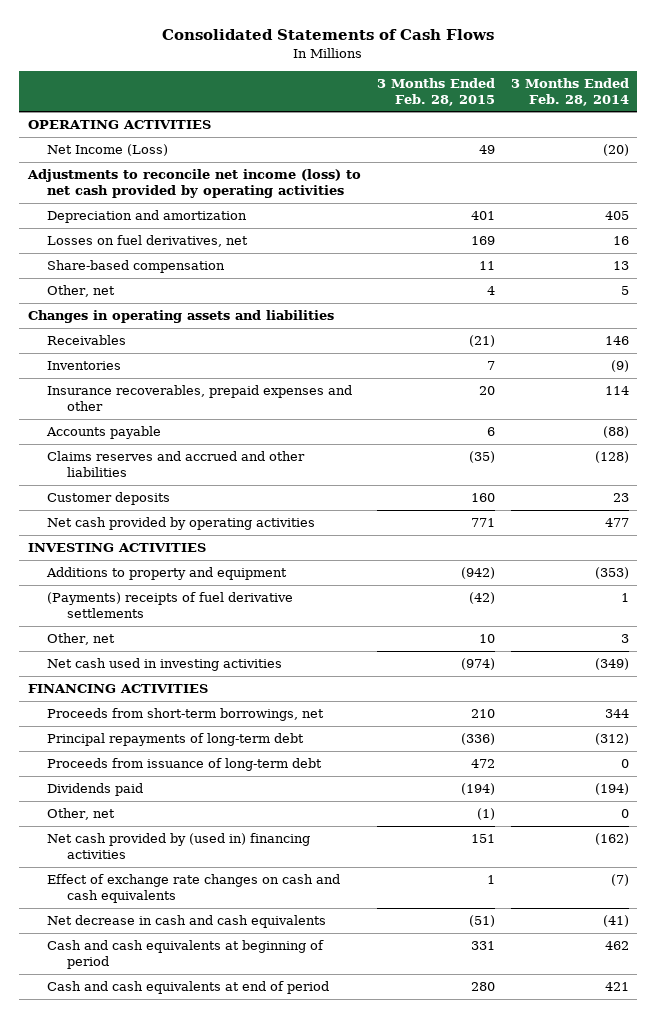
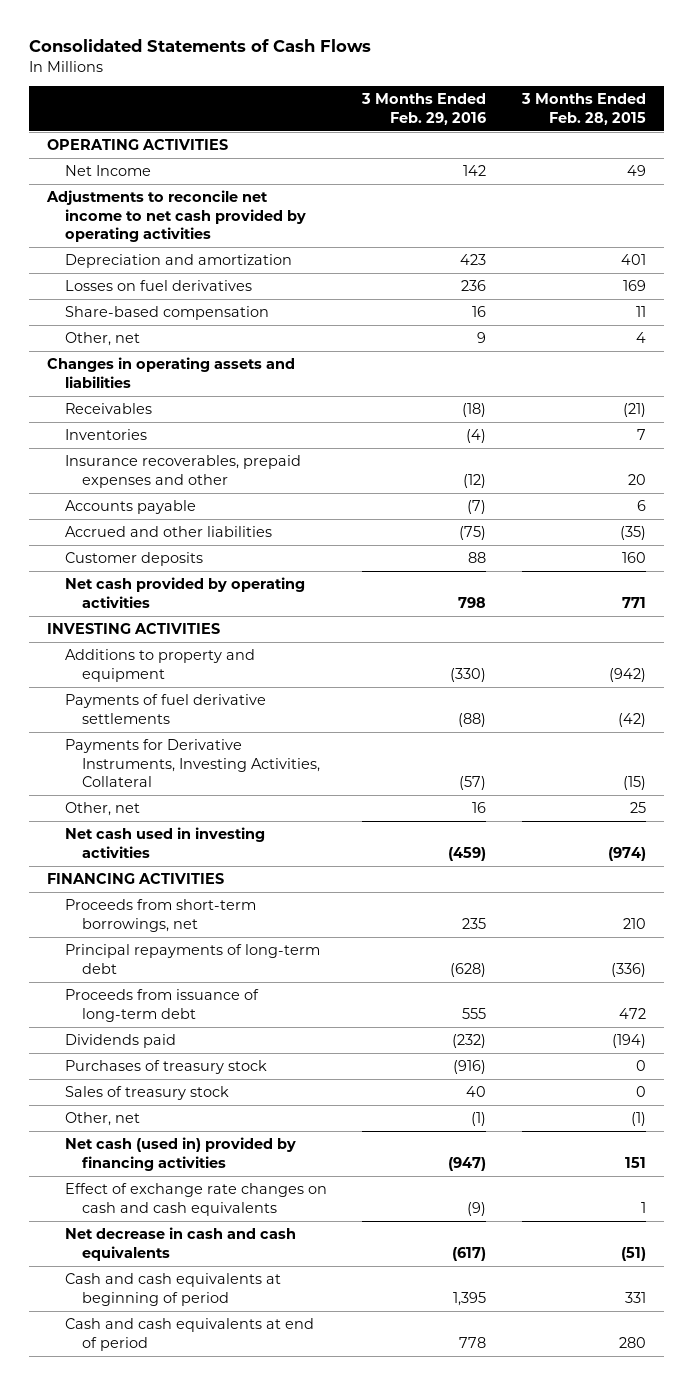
[511,78,630,106] 3 Months Ended Feb. 28, 2014 -> none
none -> [361,93,487,125] 3 Months Ended Feb. 29, 2016
[47,144,169,157] Net Income (Loss) -> [64,165,151,177] Net Income
[26,169,361,198] Adjustments to reconcile net income (loss) to net cash provided by operating activities -> [46,190,306,243] Adjustments to reconcile net income to net cash provided by operating activities
[47,235,249,248] Losses on fuel derivatives, net -> [64,280,252,292] Losses on fuel derivatives
[47,451,306,477] Claims reserves and accrued and other liabilities -> [64,526,272,538] Accrued and other liabilities
[47,592,294,618] (Payments) receipts of fuel derivative settlements -> [64,694,266,724] Payments of fuel derivative settlements
none -> [64,739,320,788] Payments for Derivative Instruments, Investing Activities, Collateral
[478,634,495,644] 10 -> [629,802,646,814] 25
none -> [64,1060,267,1075] Purchases of treasury stock
none -> [64,1086,229,1101] Sales of treasury stock
[47,833,311,859] Net cash provided by (used in) financing activities -> [64,1137,296,1171] Net cash (used in) provided by financing activities

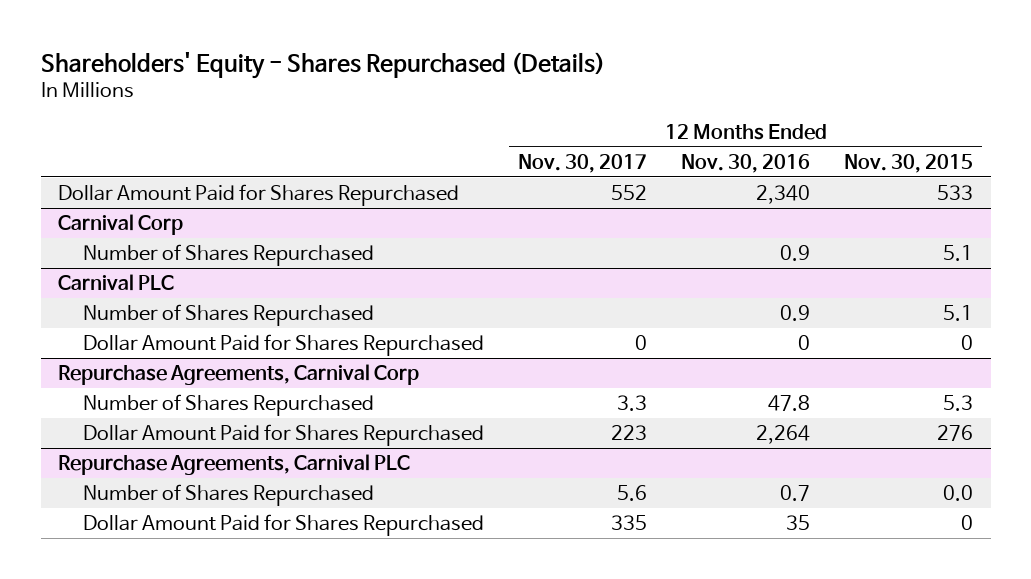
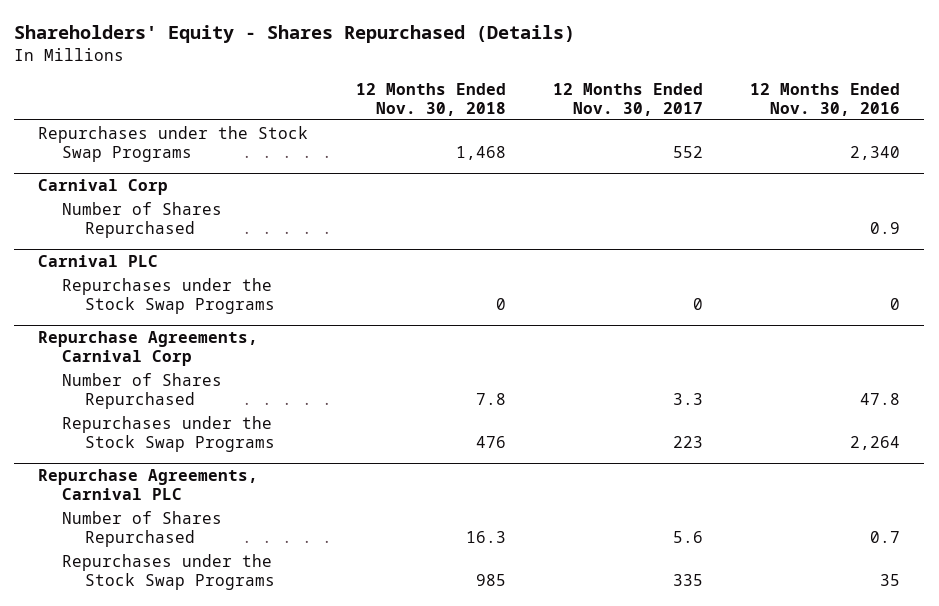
[844,153,974,173] Nov. 30, 2015 -> none
none -> [355,82,506,117] 12 Months Ended Nov. 30, 2018
[57,184,459,207] Dollar Amount Paid for Shares Repurchased -> [38,125,309,162] Repurchases under the Stock Swap Programs
[82,304,374,327] Number of Shares Repurchased -> none
[82,334,484,357] Dollar Amount Paid for Shares Repurchased -> [61,277,276,314] Repurchases under the Stock Swap Programs
[82,424,484,447] Dollar Amount Paid for Shares Repurchased -> [61,415,276,452] Repurchases under the Stock Swap Programs
[82,514,484,537] Dollar Amount Paid for Shares Repurchased -> [61,553,276,590] Repurchases under the Stock Swap Programs

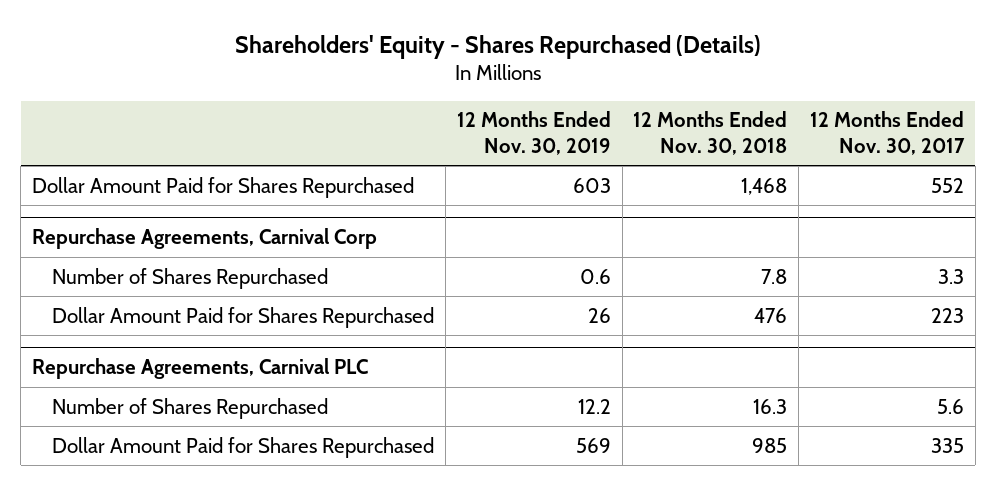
[750,82,901,117] 12 Months Ended Nov. 30, 2016 -> none
none -> [456,111,611,156] 12 Months Ended Nov. 30, 2019
[38,179,169,196] Carnival Corp -> none
[61,201,222,238] Number of Shares Repurchased -> none
[38,255,159,268] Carnival PLC -> none
[61,277,276,314] Repurchases under the Stock Swap Programs -> none
[38,125,309,162] Repurchases under the Stock Swap Programs -> [32,176,415,198] Dollar Amount Paid for Shares Repurchased
[61,415,276,452] Repurchases under the Stock Swap Programs -> [52,306,435,328] Dollar Amount Paid for Shares Repurchased
[61,553,276,590] Repurchases under the Stock Swap Programs -> [52,436,435,458] Dollar Amount Paid for Shares Repurchased

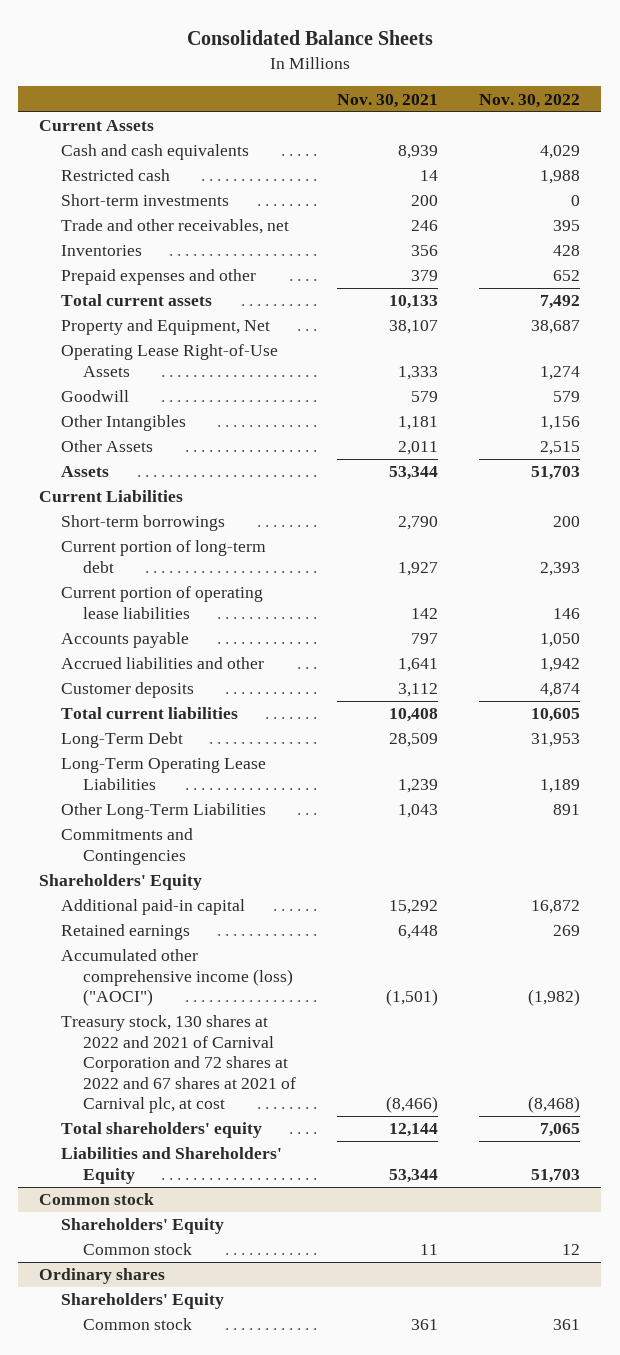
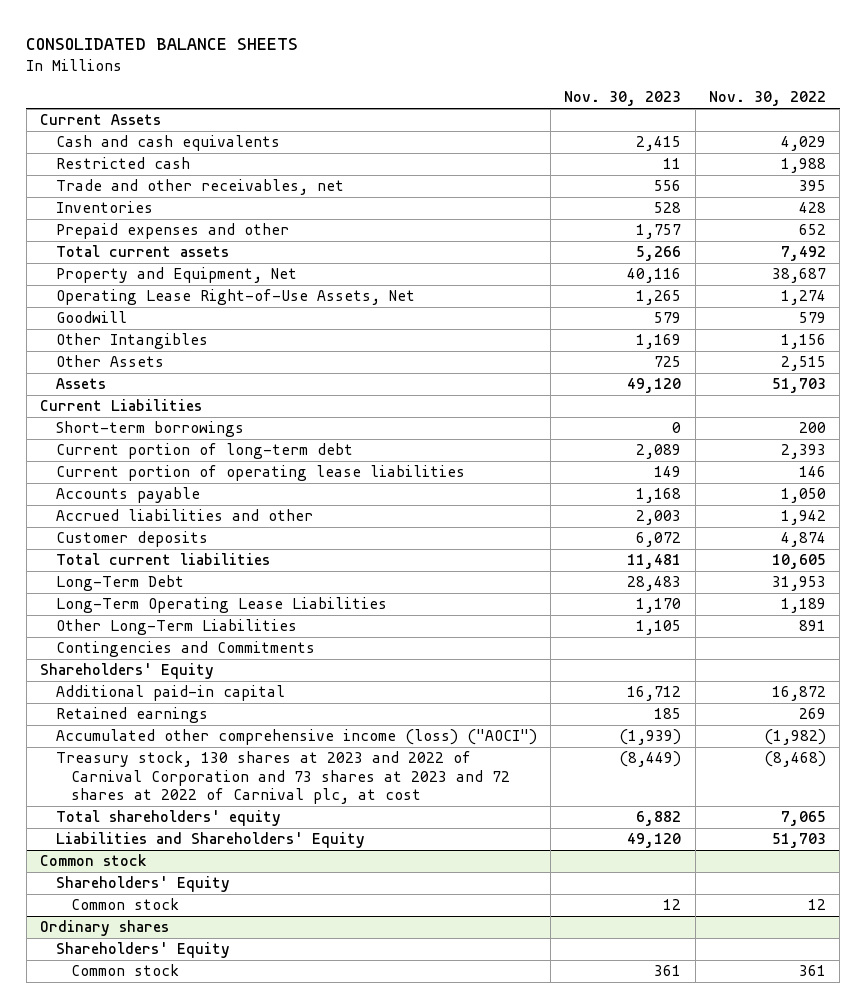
[186,30,433,46] Consolidated Balance Sheets -> [26,38,299,51] CONSOLIDATED BALANCE SHEETS
[337,93,439,108] Nov. 30, 2021 -> none
none -> [564,91,682,107] Nov. 30, 2023
[60,194,229,207] Short-term investments -> none
[60,344,278,377] Operating Lease Right-of-Use Assets -> [55,289,415,306] Operating Lease Right-of-Use Assets, Net
[60,828,193,865] Commitments and Contingencies -> [55,641,315,658] Contingencies and Commitments
[60,1015,296,1114] Treasury stock, 130 shares at 2022 and 2021 of Carnival Corporation and 72 shares at 2022 and 67 shares at 2021 of Carnival plc, at cost -> [55,751,511,804] Treasury stock, 130 shares at 2023 and 2022 of Carnival Corporation and 73 shares at 2023 and 72 shares at 2022 of Carnival plc, at cost

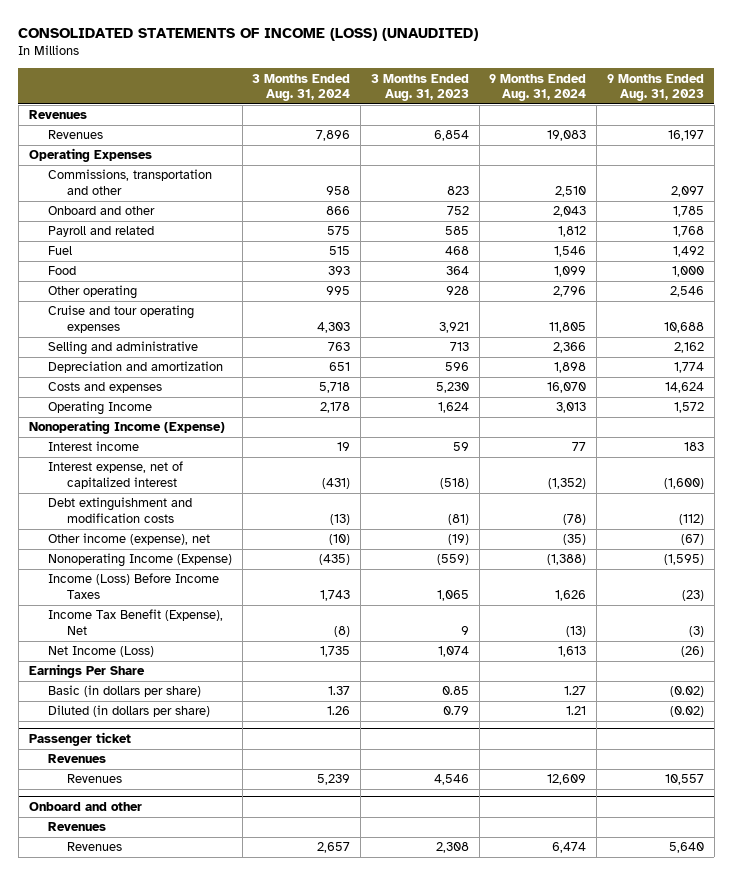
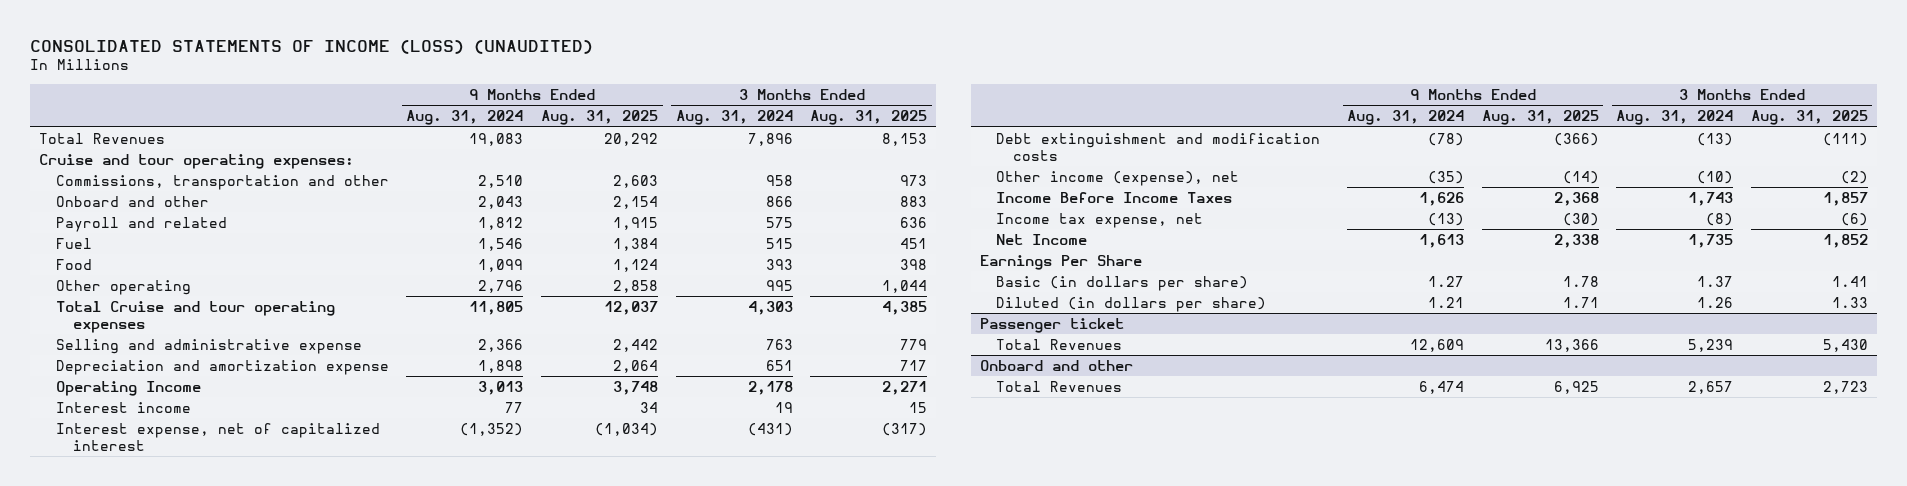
[370,73,469,102] 3 Months Ended Aug. 31, 2023 -> none
[607,73,705,102] 9 Months Ended Aug. 31, 2023 -> none
none -> [541,110,659,126] Aug. 31, 2025
none -> [810,110,928,126] Aug. 31, 2025
[28,110,87,120] Revenues -> none
[47,130,103,140] Revenues -> [39,132,166,144] Total Revenues
[28,148,152,163] Operating Expenses -> [39,153,355,169] Cruise and tour operating expenses:
[47,382,162,394] Costs and expenses -> none
[47,305,194,334] Cruise and tour operating expenses -> [55,300,335,333] Total Cruise and tour operating expenses
[47,341,198,356] Selling and administrative -> [55,338,362,354] Selling and administrative expense
[47,361,223,374] Depreciation and amortization -> [55,359,389,375] Depreciation and amortization expense
[28,420,225,435] Nonoperating Income (Expense) -> none
[47,553,232,568] Nonoperating Income (Expense) -> none
[47,573,219,600] Income (Loss) Before Income Taxes -> [996,191,1233,203] Income Before Income Taxes
[47,609,223,636] Income Tax Benefit (Expense), Net -> [996,212,1204,228] Income tax expense, net
[47,646,154,658] Net Income (Loss) -> [996,233,1088,245] Net Income
[47,754,106,764] Revenues -> none
[66,774,122,784] Revenues -> [996,338,1123,350] Total Revenues
[47,822,106,832] Revenues -> none
[66,842,122,852] Revenues -> [996,380,1123,392] Total Revenues

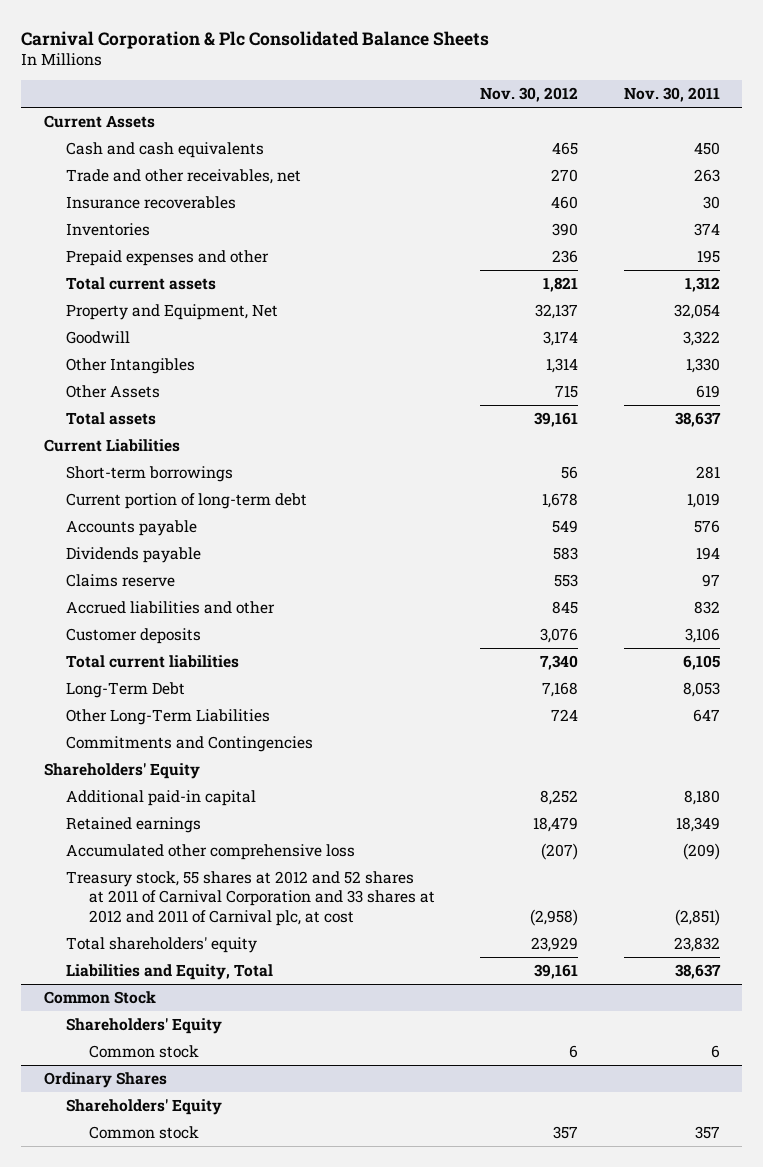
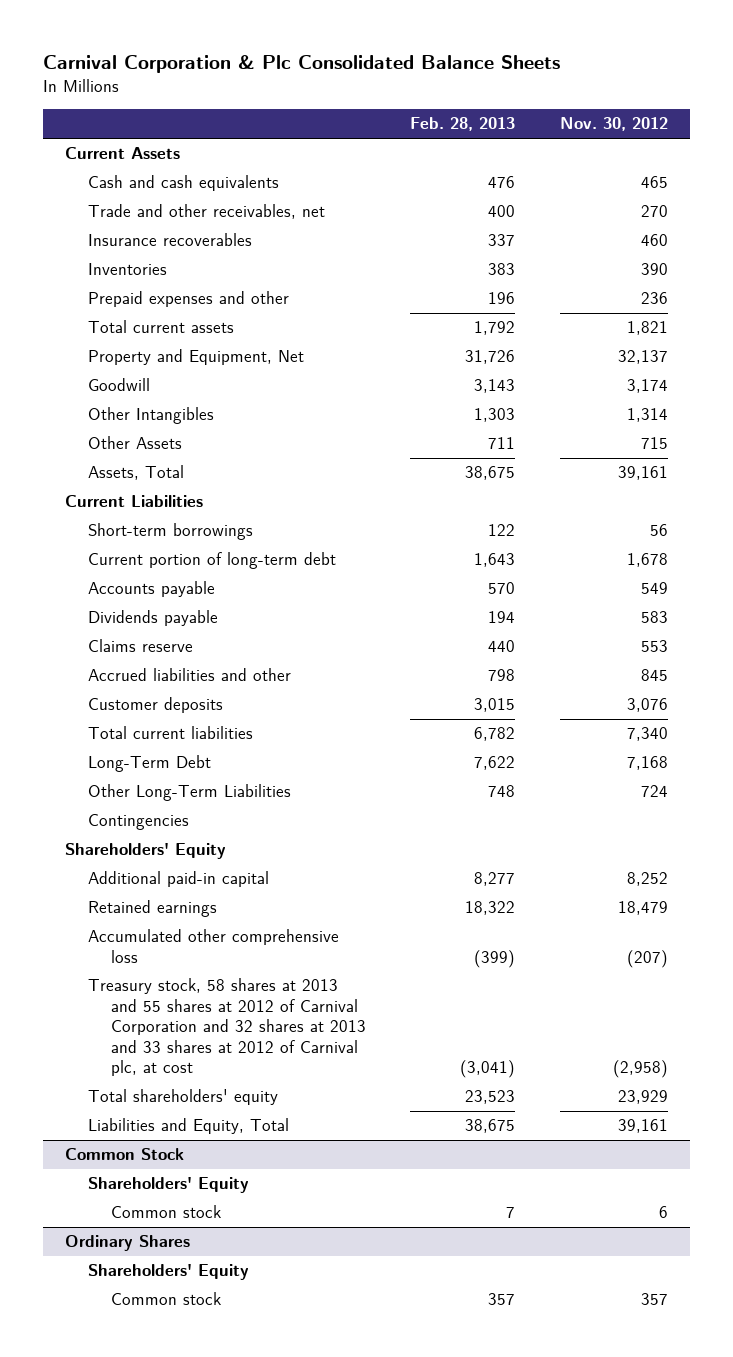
[623,87,720,103] Nov. 30, 2011 -> none
none -> [410,117,516,132] Feb. 28, 2013
[66,411,157,425] Total assets -> [88,465,185,481] Assets, Total
[66,735,314,752] Commitments and Contingencies -> [88,814,190,831] Contingencies
[66,870,436,926] Treasury stock, 55 shares at 2012 and 52 shares at 2011 of Carnival Corporation and 33 shares at 2012 and 2011 of Carnival plc, at cost -> [88,978,366,1077] Treasury stock, 58 shares at 2013 and 55 shares at 2012 of Carnival Corporation and 32 shares at 2013 and 33 shares at 2012 of Carnival plc, at cost

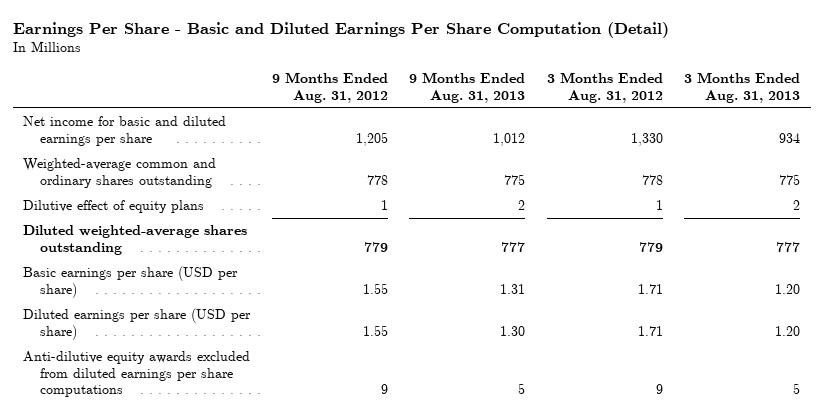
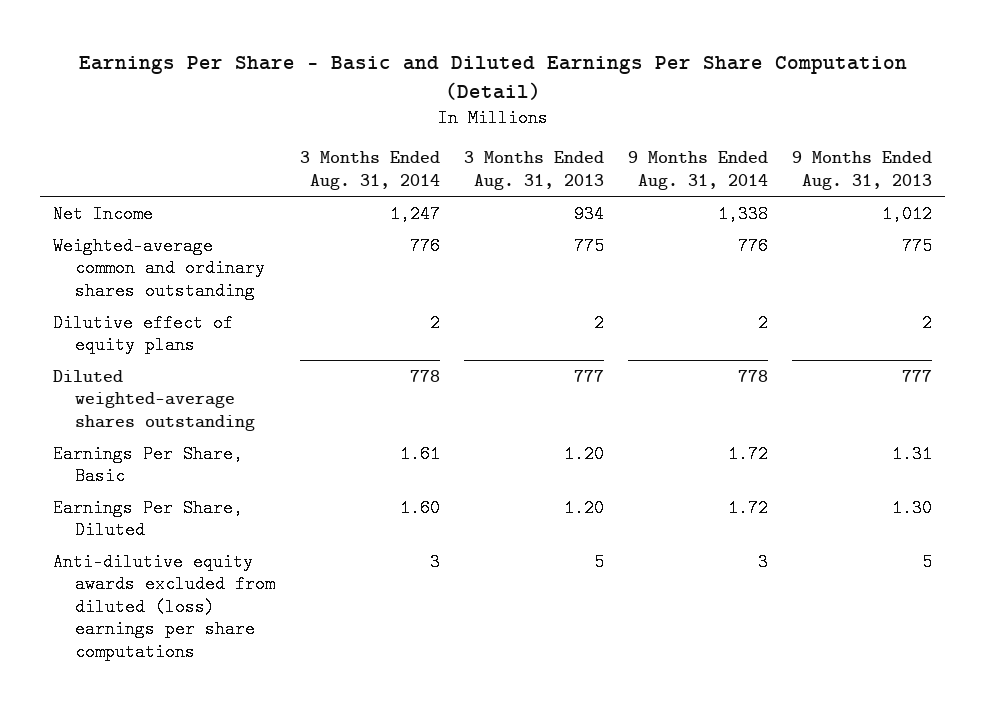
[271,72,388,103] 9 Months Ended Aug. 31, 2012 -> none
[546,72,663,103] 3 Months Ended Aug. 31, 2012 -> none
none -> [299,151,440,191] 3 Months Ended Aug. 31, 2014
none -> [628,151,769,191] 9 Months Ended Aug. 31, 2014
[23,116,227,146] Net income for basic and diluted earnings per share -> [52,204,153,223] Net Income
[23,266,239,298] Basic earnings per share (USD per share) -> [52,444,243,486] Earnings Per Share, Basic
[23,308,252,340] Diluted earnings per share (USD per share) -> [52,498,243,540] Earnings Per Share, Diluted
[23,351,251,398] Anti-dilutive equity awards excluded from diluted earnings per share computations -> [52,552,276,661] Anti-dilutive equity awards excluded from diluted (loss) earnings per share computations

